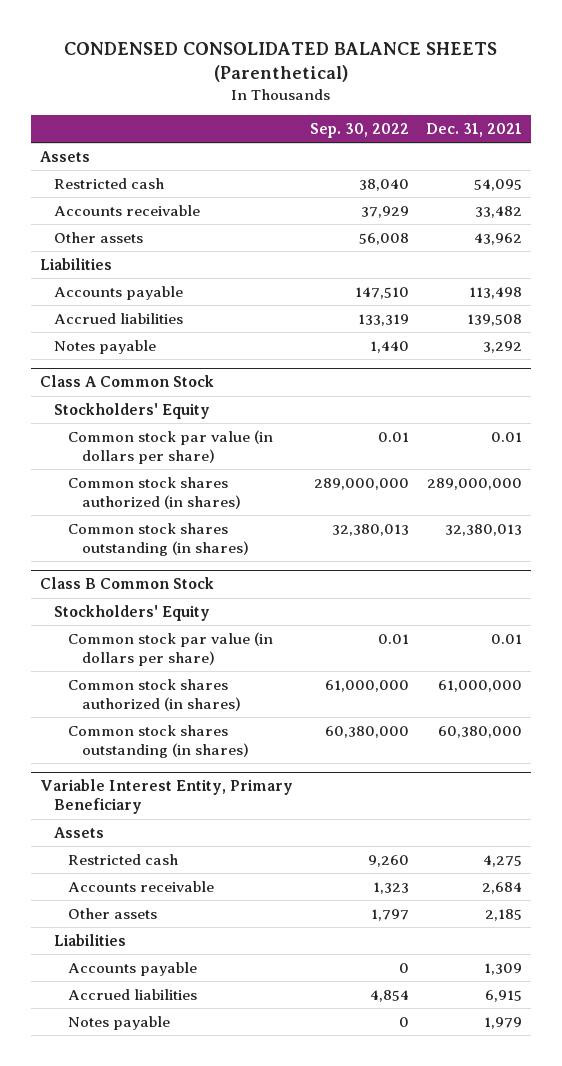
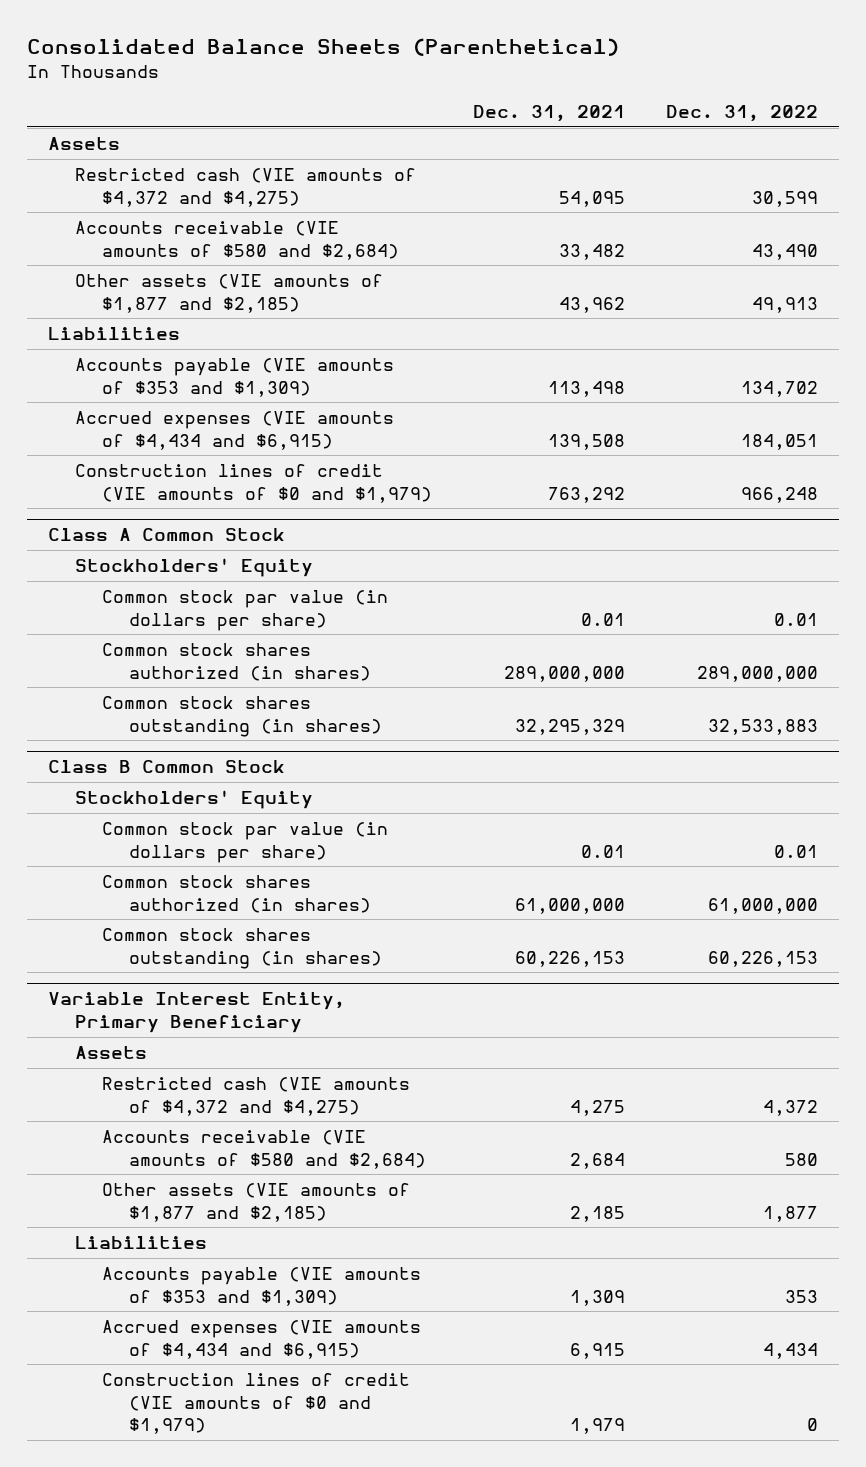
[64,42,498,83] CONDENSED CONSOLIDATED BALANCE SHEETS (Parenthetical) -> [27,38,620,57] Consolidated Balance Sheets (Parenthetical)
[310,123,410,139] Sep. 30, 2022 -> none
none -> [666,104,819,122] Dec. 31, 2022
[53,177,164,189] Restricted cash -> [74,168,416,207] Restricted cash (VIE amounts of $4,372 and $4,275)
[53,204,200,216] Accounts receivable -> [74,221,399,260] Accounts receivable (VIE amounts of $580 and $2,684)
[53,231,143,243] Other assets -> [74,274,383,313] Other assets (VIE amounts of $1,877 and $2,185)
[53,339,156,354] Notes payable -> none
[53,285,183,300] Accounts payable -> [74,358,394,397] Accounts payable (VIE amounts of $353 and $1,309)
[53,312,183,324] Accrued liabilities -> [74,411,394,450] Accrued expenses (VIE amounts of $4,434 and $6,915)
none -> [74,464,432,503] Construction lines of credit (VIE amounts of $0 and $1,979)
[445,523,523,536] 32,380,013 -> [514,718,625,735] 32,295,329
[438,725,523,738] 60,380,000 -> [514,950,625,967] 60,226,153
[67,853,178,865] Restricted cash -> [101,1077,410,1116] Restricted cash (VIE amounts of $4,372 and $4,275)
[67,880,214,892] Accounts receivable -> [101,1130,426,1169] Accounts receivable (VIE amounts of $580 and $2,684)
[67,907,157,919] Other assets -> [101,1183,410,1222] Other assets (VIE amounts of $1,877 and $2,185)
[67,961,197,976] Accounts payable -> [101,1267,421,1306] Accounts payable (VIE amounts of $353 and $1,309)
[67,988,197,1000] Accrued liabilities -> [101,1320,421,1359] Accrued expenses (VIE amounts of $4,434 and $6,915)
[67,1015,170,1030] Notes payable -> [101,1373,410,1434] Construction lines of credit (VIE amounts of $0 and $1,979)

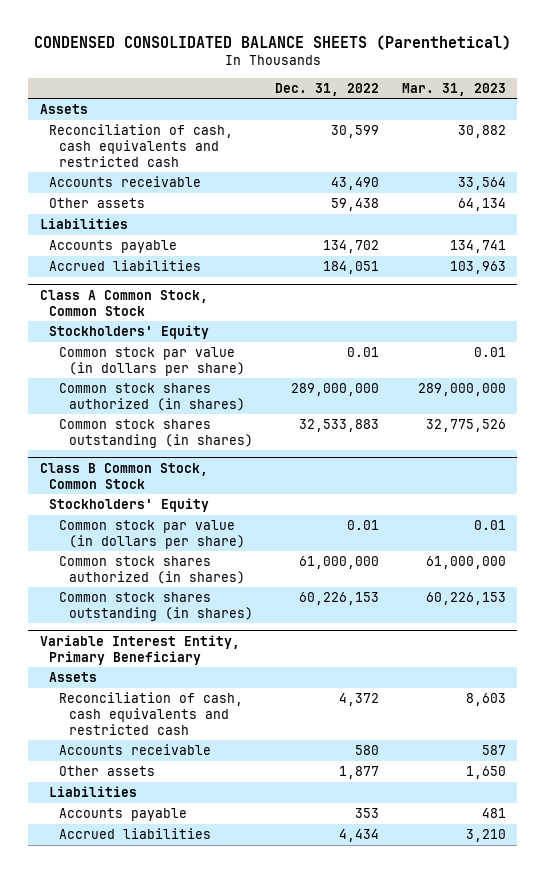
[27,38,620,57] Consolidated Balance Sheets (Parenthetical) -> [33,35,511,51] CONDENSED CONSOLIDATED BALANCE SHEETS (Parenthetical)
[472,104,625,122] Dec. 31, 2021 -> none
none -> [401,82,506,96] Mar. 31, 2023
[74,168,416,207] Restricted cash (VIE amounts of $4,372 and $4,275) -> [49,123,234,167] Reconciliation of cash, cash equivalents and restricted cash
[74,221,399,260] Accounts receivable (VIE amounts of $580 and $2,684) -> [49,175,202,187] Accounts receivable
[74,274,383,313] Other assets (VIE amounts of $1,877 and $2,185) -> [49,197,146,208] Other assets
[752,296,819,313] 49,913 -> [331,197,380,211] 59,438
[74,464,432,503] Construction lines of credit (VIE amounts of $0 and $1,979) -> none
[74,358,394,397] Accounts payable (VIE amounts of $353 and $1,309) -> [49,239,178,253] Accounts payable
[74,411,394,450] Accrued expenses (VIE amounts of $4,434 and $6,915) -> [49,259,202,271] Accrued liabilities
[47,528,285,542] Class A Common Stock -> [39,289,208,316] Class A Common Stock, Common Stock
[47,760,285,774] Class B Common Stock -> [39,462,208,489] Class B Common Stock, Common Stock
[101,1077,410,1116] Restricted cash (VIE amounts of $4,372 and $4,275) -> [59,691,244,735] Reconciliation of cash, cash equivalents and restricted cash
[101,1130,426,1169] Accounts receivable (VIE amounts of $580 and $2,684) -> [59,743,212,755] Accounts receivable
[101,1183,410,1222] Other assets (VIE amounts of $1,877 and $2,185) -> [59,765,156,776] Other assets
[101,1373,410,1434] Construction lines of credit (VIE amounts of $0 and $1,979) -> none
[101,1267,421,1306] Accounts payable (VIE amounts of $353 and $1,309) -> [59,807,188,821] Accounts payable
[101,1320,421,1359] Accrued expenses (VIE amounts of $4,434 and $6,915) -> [59,827,212,839] Accrued liabilities

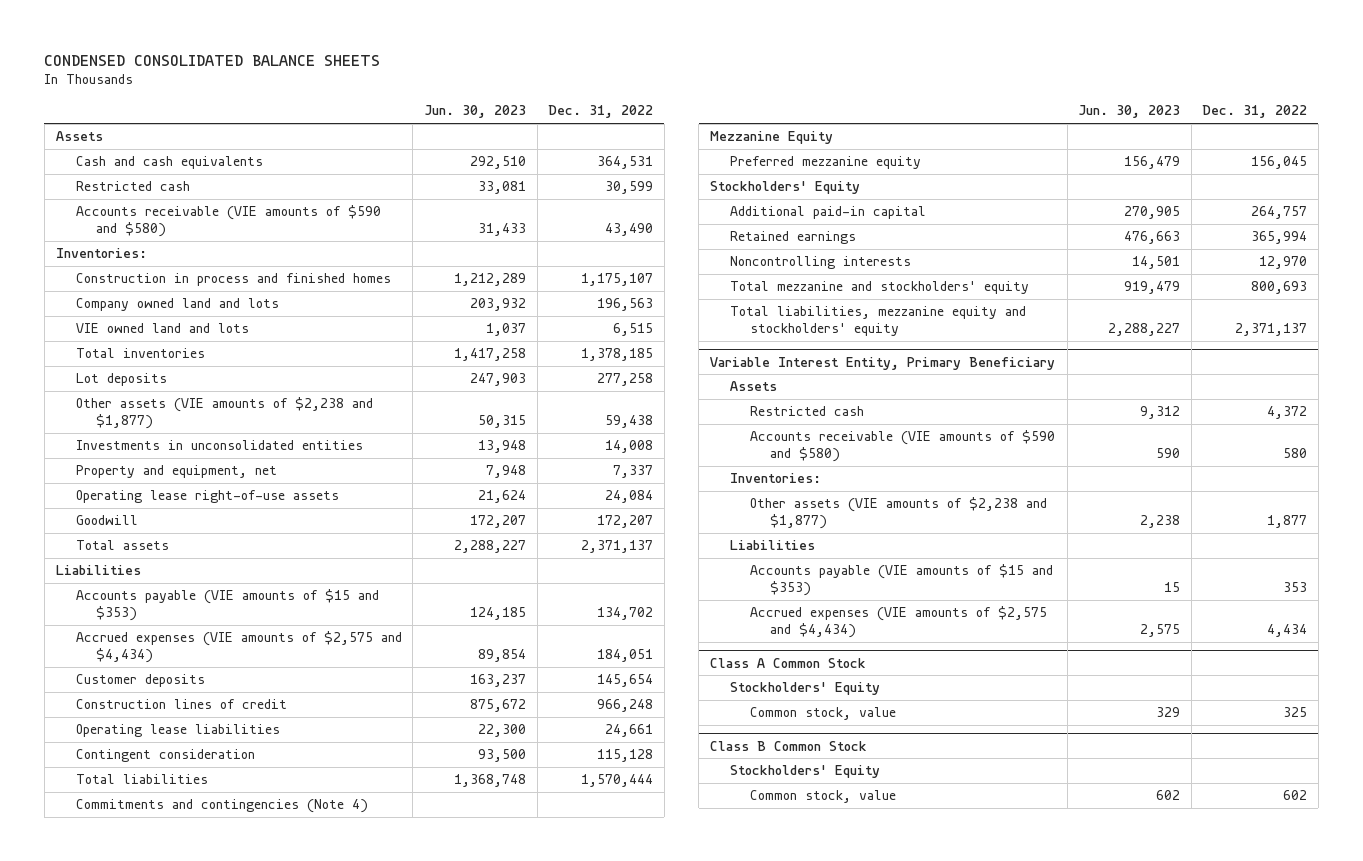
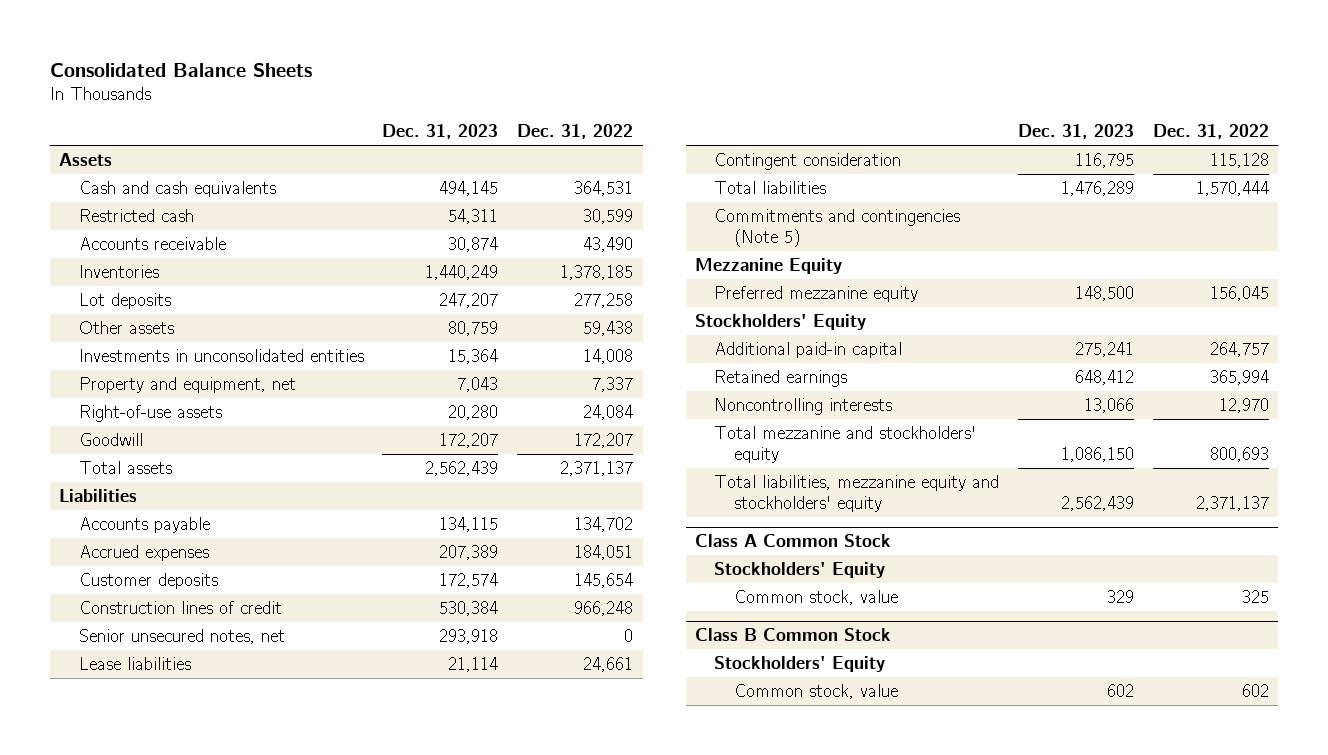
[44,54,381,66] CONDENSED CONSOLIDATED BALANCE SHEETS -> [49,62,312,77] Consolidated Balance Sheets
[423,105,526,119] Jun. 30, 2023 -> none
none -> [382,124,499,140] Dec. 31, 2023
[55,248,147,259] Inventories: -> none
[75,273,391,287] Construction in process and finished homes -> none
[75,298,279,312] Company owned land and lots -> none
[75,323,249,334] VIE owned land and lots -> none
[75,205,381,237] Accounts receivable (VIE amounts of $590 and $580) -> [78,236,226,250] Accounts receivable
[75,348,205,359] Total inventories -> [78,264,159,278] Inventories
[75,397,373,429] Other assets (VIE amounts of $2,238 and $1,877) -> [78,320,174,334] Other assets
[75,490,339,504] Operating lease right-of-use assets -> [78,404,222,422] Right-of-use assets
[75,589,379,621] Accounts payable (VIE amounts of $15 and $353) -> [78,516,210,533] Accounts payable
[75,631,402,663] Accrued expenses (VIE amounts of $2,575 and $4,434) -> [78,544,209,561] Accrued expenses
none -> [78,628,285,644] Senior unsecured notes, net
[75,724,280,738] Operating lease liabilities -> [78,656,191,670] Lease liabilities
[75,799,368,814] Commitments and contingencies (Note 4) -> [714,208,961,247] Commitments and contingencies (Note 5)
[709,356,1055,370] Variable Interest Entity, Primary Beneficiary -> none
[729,381,777,392] Assets -> none
[750,406,865,417] Restricted cash -> none
[750,430,1056,462] Accounts receivable (VIE amounts of $590 and $580) -> none
[729,473,821,484] Inventories: -> none
[750,497,1048,529] Other assets (VIE amounts of $2,238 and $1,877) -> none
[729,540,815,551] Liabilities -> none
[750,564,1054,596] Accounts payable (VIE amounts of $15 and $353) -> none
[750,606,1048,638] Accrued expenses (VIE amounts of $2,575 and $4,434) -> none

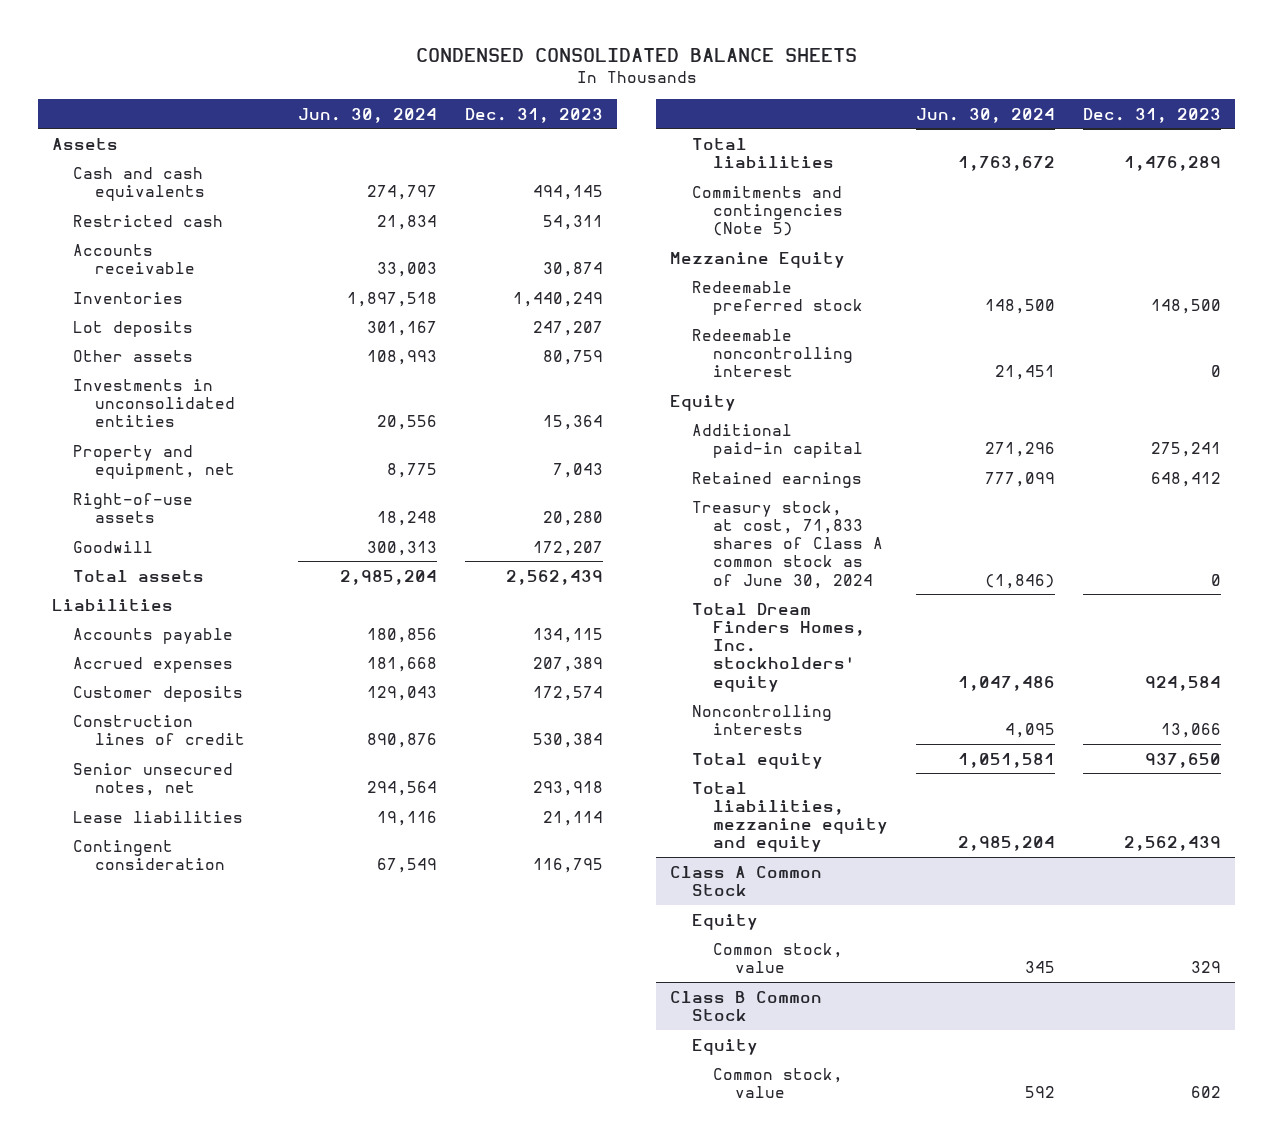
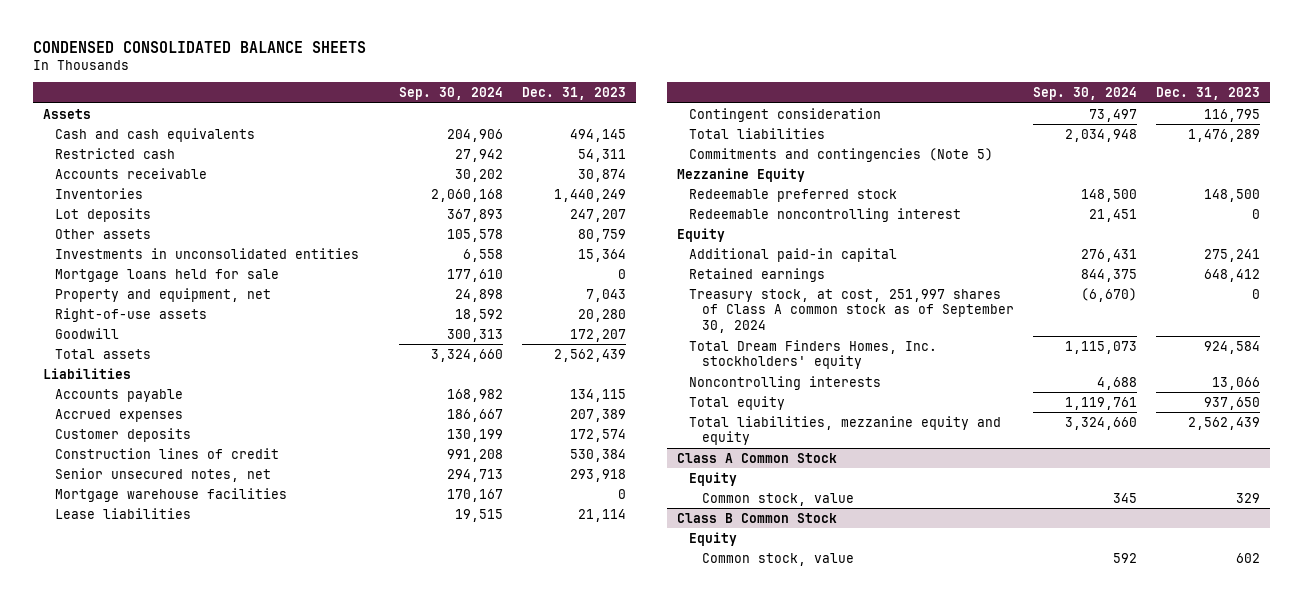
[298,107,438,123] Jun. 30, 2024 -> none
none -> [399,86,504,100] Sep. 30, 2024
none -> [55,268,280,282] Mortgage loans held for sale
none -> [55,487,288,502] Mortgage warehouse facilities
[691,500,884,589] Treasury stock, at cost, 71,833 shares of Class A common stock as of June 30, 2024 -> [689,288,1015,334] Treasury stock, at cost, 251,997 shares of Class A common stock as of September 30, 2024

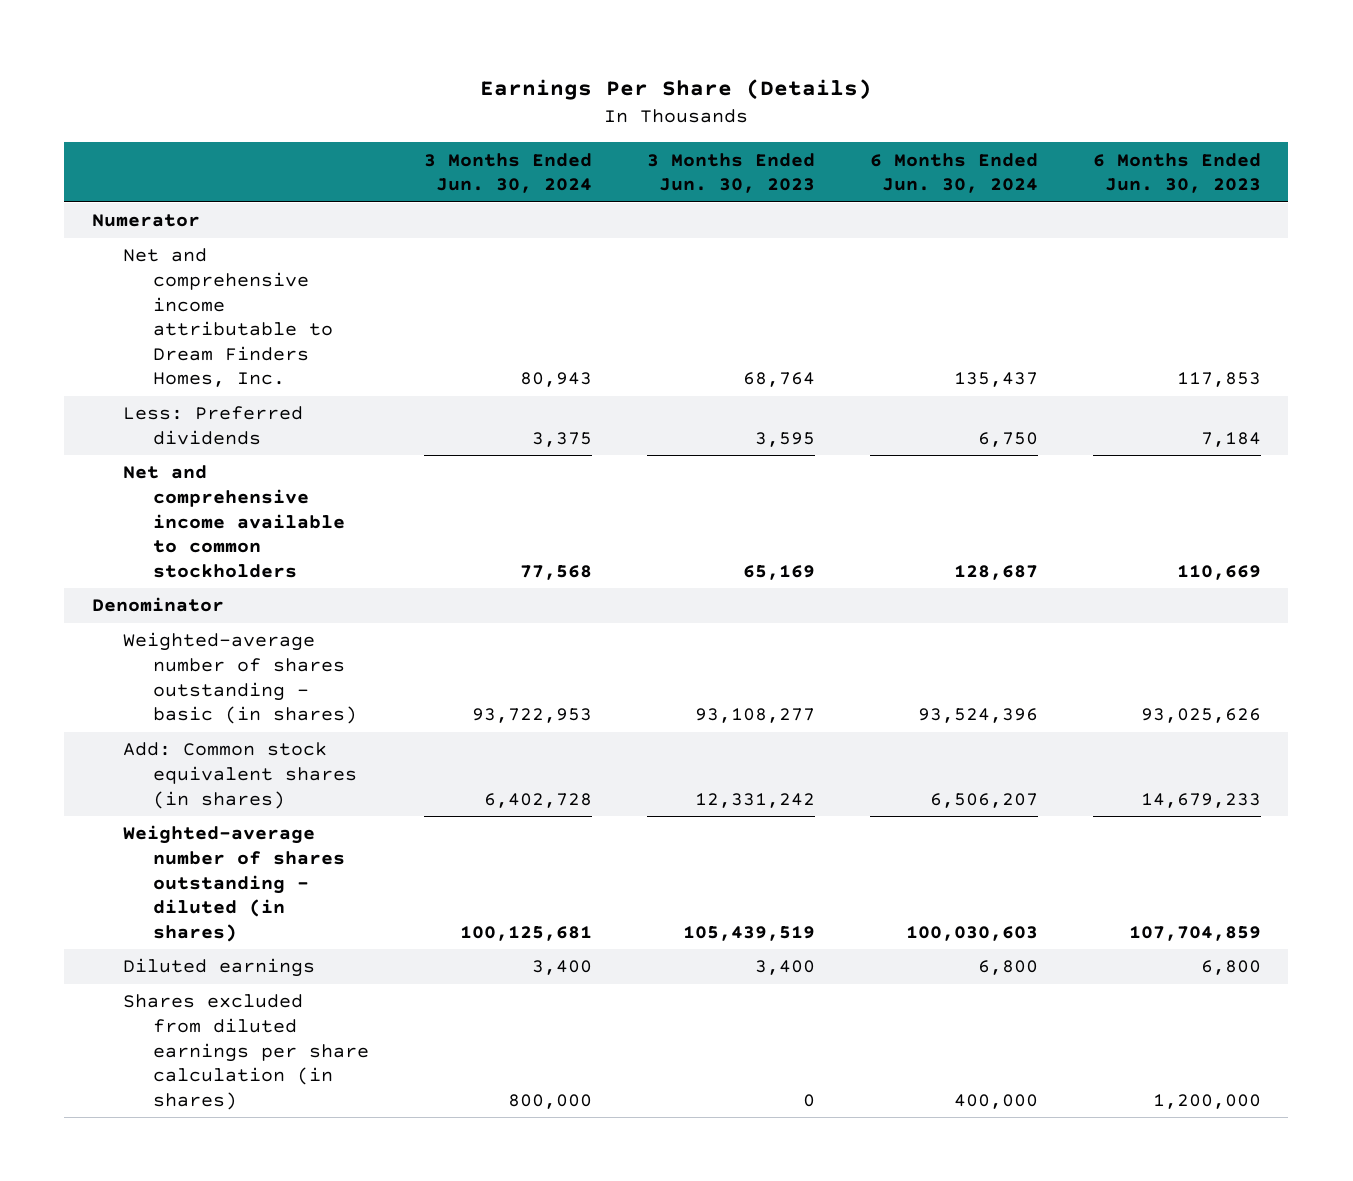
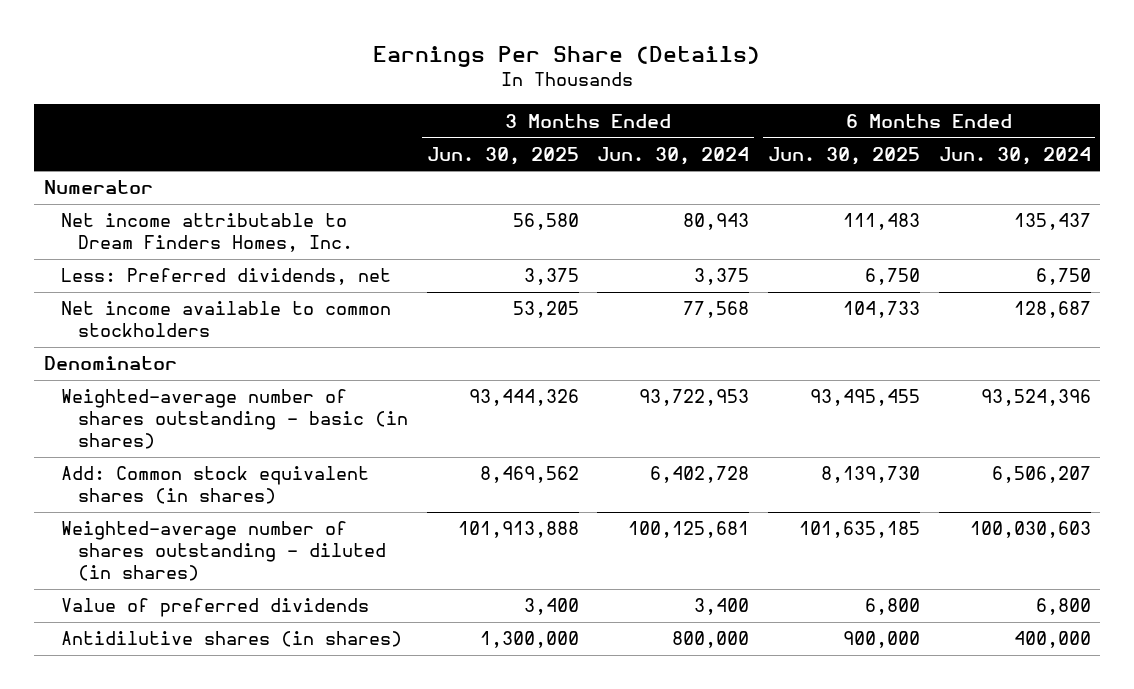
[647,152,816,194] 3 Months Ended Jun. 30, 2023 -> none
[1092,152,1261,194] 6 Months Ended Jun. 30, 2023 -> none
none -> [426,146,579,165] Jun. 30, 2025
none -> [768,146,921,165] Jun. 30, 2025
[122,248,334,388] Net and comprehensive income attributable to Dream Finders Homes, Inc. -> [60,213,354,253] Net income attributable to Dream Finders Homes, Inc.
[122,406,303,445] Less: Preferred dividends -> [60,268,391,286] Less: Preferred dividends, net
[122,465,346,578] Net and comprehensive income available to common stockholders -> [60,301,391,338] Net income available to common stockholders
[122,958,315,978] Diluted earnings -> [60,598,369,618] Value of preferred dividends
[122,994,370,1110] Shares excluded from diluted earnings per share calculation (in shares) -> [60,631,402,648] Antidilutive shares (in shares)

